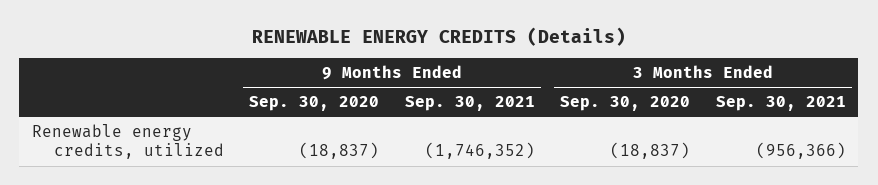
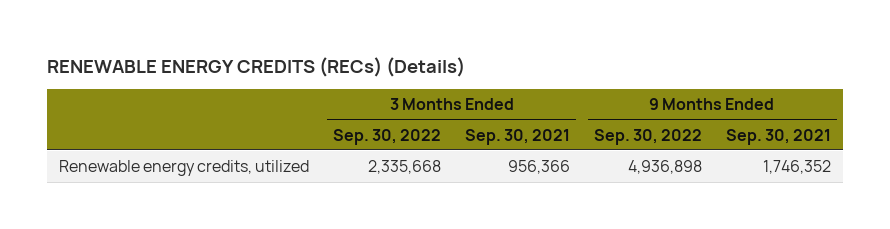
[251,26,626,46] RENEWABLE ENERGY CREDITS (Details) -> [47,56,466,77] RENEWABLE ENERGY CREDITS (RECs) (Details)
[249,96,380,112] Sep. 30, 2020 -> none
[560,96,691,112] Sep. 30, 2020 -> none
none -> [333,128,442,145] Sep. 30, 2022
none -> [593,128,702,145] Sep. 30, 2022
[424,142,535,160] (1,746,352) -> [762,160,831,175] 1,746,352
[755,142,846,160] (956,366) -> [508,160,571,175] 956,366

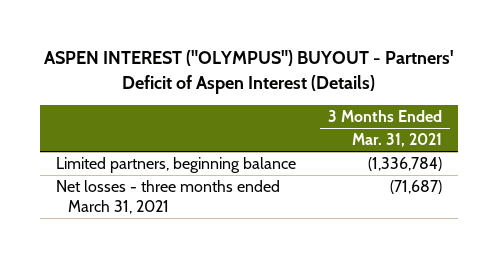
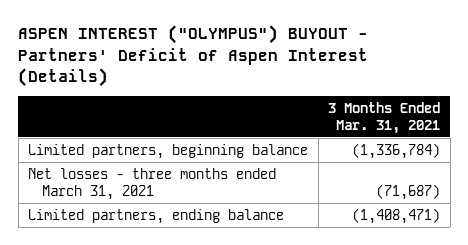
none -> [28,208,285,224] Limited partners, ending balance

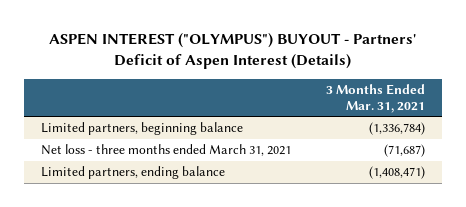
[28,167,277,200] Net losses - three months ended March 31, 2021 -> [41,144,292,157] Net loss - three months ended March 31, 2021

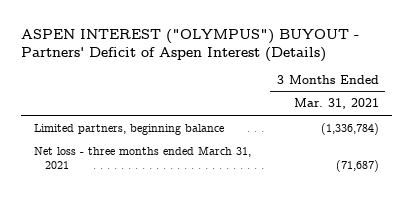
[41,166,226,180] Limited partners, ending balance -> none

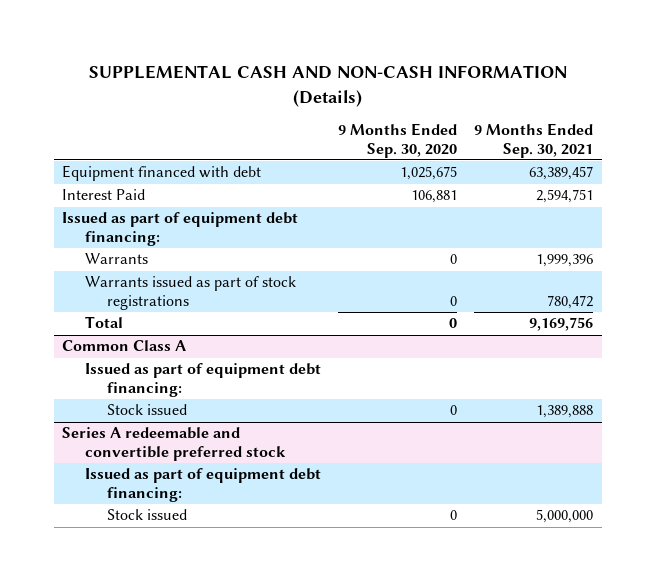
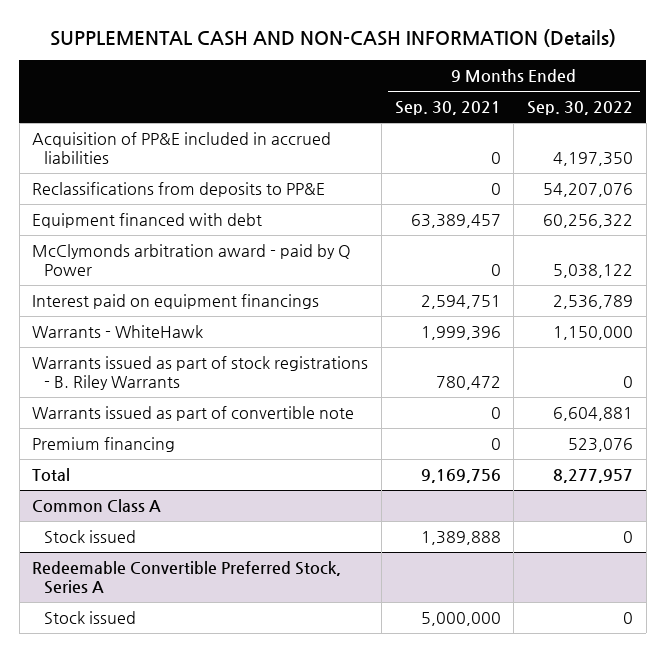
[337,123,457,158] 9 Months Ended Sep. 30, 2020 -> none
none -> [527,101,634,116] Sep. 30, 2022
none -> [32,132,332,164] Acquisition of PP&E included in accrued liabilities
none -> [32,182,326,198] Reclassifications from deposits to PP&E
[62,212,299,246] Issued as part of equipment debt financing: -> none
none -> [32,244,352,276] McClymonds arbitration award - paid by Q Power
[62,189,146,201] Interest Paid -> [32,294,320,310] Interest paid on equipment financings
[84,253,148,265] Warrants -> [32,325,204,339] Warrants - WhiteHawk
[84,276,296,310] Warrants issued as part of stock registrations -> [32,356,369,390] Warrants issued as part of stock registrations - B. Riley Warrants
none -> [32,406,355,422] Warrants issued as part of convertible note
none -> [32,437,176,453] Premium financing
[84,363,321,397] Issued as part of equipment debt financing: -> none
[84,468,321,502] Issued as part of equipment debt financing: -> none
[62,427,286,461] Series A redeemable and convertible preferred stock -> [32,561,342,594] Redeemable Convertible Preferred Stock, Series A

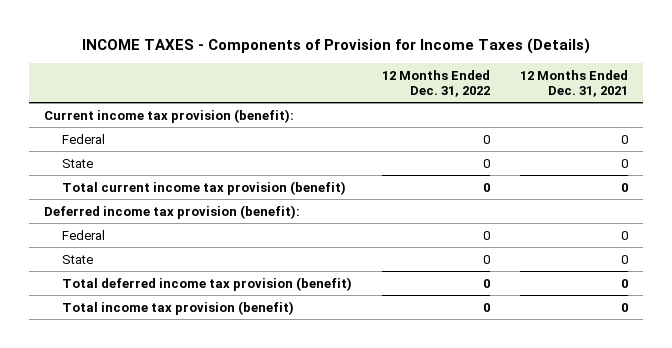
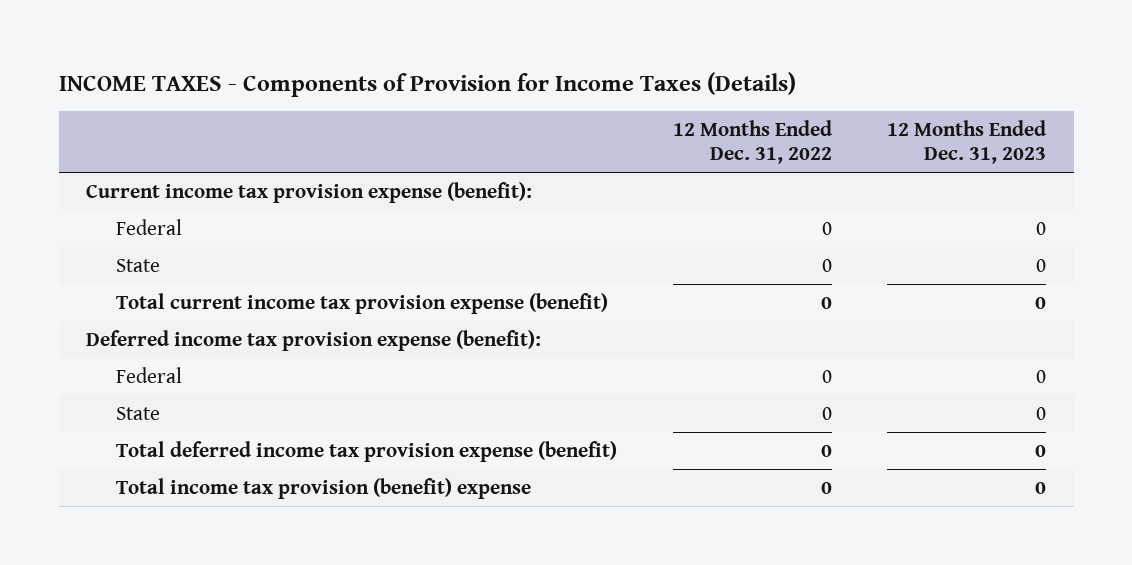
[519,69,628,97] 12 Months Ended Dec. 31, 2021 -> none
none -> [887,120,1047,165] 12 Months Ended Dec. 31, 2023
[44,108,295,123] Current income tax provision (benefit): -> [86,181,533,203] Current income tax provision expense (benefit):
[61,180,346,195] Total current income tax provision (benefit) -> [116,292,609,314] Total current income tax provision expense (benefit)
[44,204,301,219] Deferred income tax provision (benefit): -> [86,329,542,351] Deferred income tax provision expense (benefit):
[61,276,352,291] Total deferred income tax provision (benefit) -> [116,440,618,462] Total deferred income tax provision expense (benefit)
[61,300,294,315] Total income tax provision (benefit) -> [116,477,532,499] Total income tax provision (benefit) expense

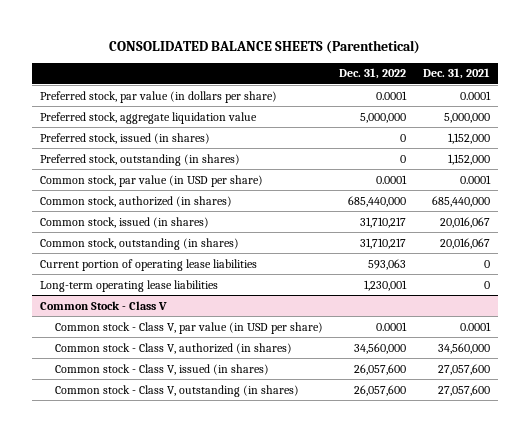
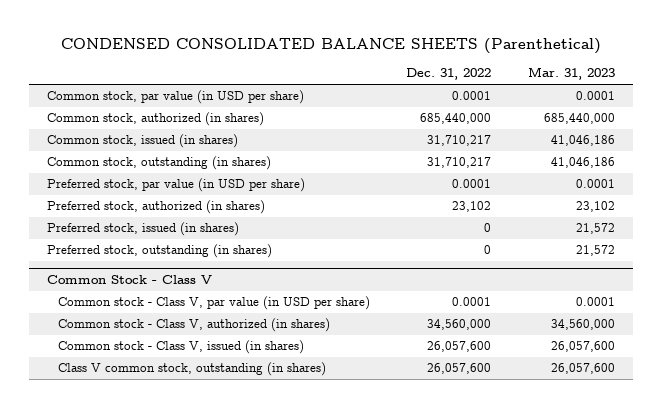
[109,39,421,54] CONSOLIDATED BALANCE SHEETS (Parenthetical) -> [61,38,602,55] CONDENSED CONSOLIDATED BALANCE SHEETS (Parenthetical)
[423,68,491,80] Dec. 31, 2021 -> none
none -> [527,67,615,81] Mar. 31, 2023
[40,90,278,103] Preferred stock, par value (in dollars per share) -> none
[40,111,258,124] Preferred stock, aggregate liquidation value -> none
[40,258,258,271] Current portion of operating lease liabilities -> none
[40,279,219,292] Long-term operating lease liabilities -> none
none -> [47,178,306,193] Preferred stock, par value (in USD per share)
none -> [47,200,266,215] Preferred stock, authorized (in shares)
[40,132,211,144] Preferred stock, issued (in shares) -> [47,222,240,237] Preferred stock, issued (in shares)
[40,153,241,166] Preferred stock, outstanding (in shares) -> [47,244,273,259] Preferred stock, outstanding (in shares)
[54,384,299,397] Common stock - Class V, outstanding (in shares) -> [58,362,327,377] Class V common stock, outstanding (in shares)

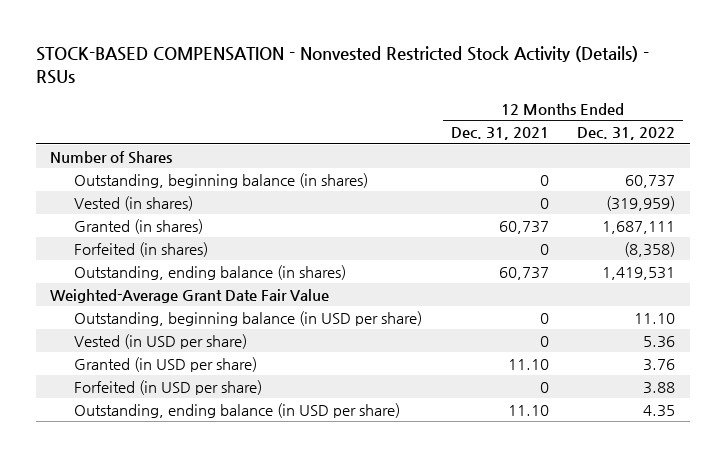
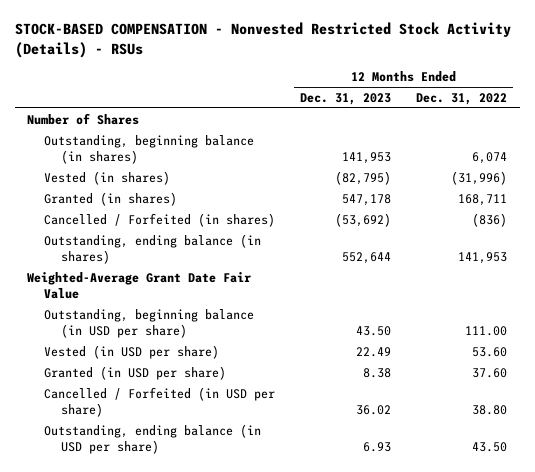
[450,127,549,141] Dec. 31, 2021 -> none
none -> [300,92,392,105] Dec. 31, 2023
[625,174,676,188] 60,737 -> [472,152,508,165] 6,074
[606,195,676,211] (319,959) -> [451,170,508,185] (31,996)
[602,220,676,234] 1,687,111 -> [458,193,508,206] 168,711
[73,241,208,257] Forfeited (in shares) -> [44,212,276,227] Cancelled / Forfeited (in shares)
[624,241,676,257] (8,358) -> [472,212,508,227] (836)
[602,266,676,280] 1,419,531 -> [458,252,508,265] 141,953
[634,312,676,324] 11.10 -> [465,326,508,337] 111.00
[643,335,676,348] 5.36 -> [472,346,508,357] 53.60
[643,358,676,371] 3.76 -> [472,367,508,378] 37.60
[73,379,262,395] Forfeited (in USD per share) -> [44,386,276,418] Cancelled / Forfeited (in USD per share)
[643,381,676,394] 3.88 -> [472,405,508,416] 38.80
[643,404,676,417] 4.35 -> [472,442,508,453] 43.50

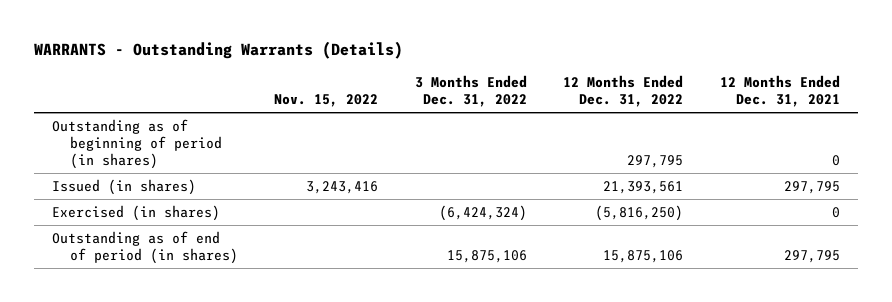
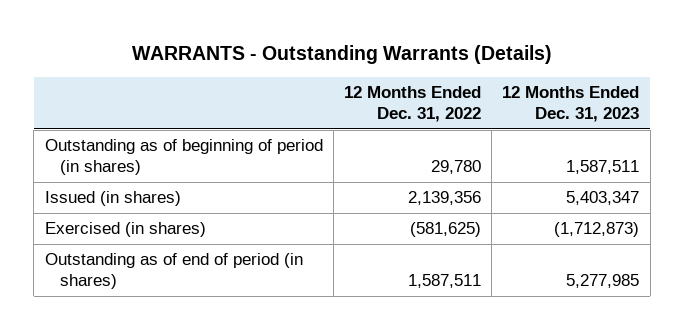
[274,94,379,108] Nov. 15, 2022 -> none
[414,75,527,108] 3 Months Ended Dec. 31, 2022 -> none
[720,75,841,108] 12 Months Ended Dec. 31, 2021 -> none
none -> [502,86,640,123] 12 Months Ended Dec. 31, 2023
[627,154,684,168] 297,795 -> [430,160,481,175] 29,780
[603,180,684,194] 21,393,561 -> [407,191,481,206] 2,139,356
[595,204,684,221] (5,816,250) -> [409,222,481,238] (581,625)
[603,249,684,263] 15,875,106 -> [407,274,481,289] 1,587,511

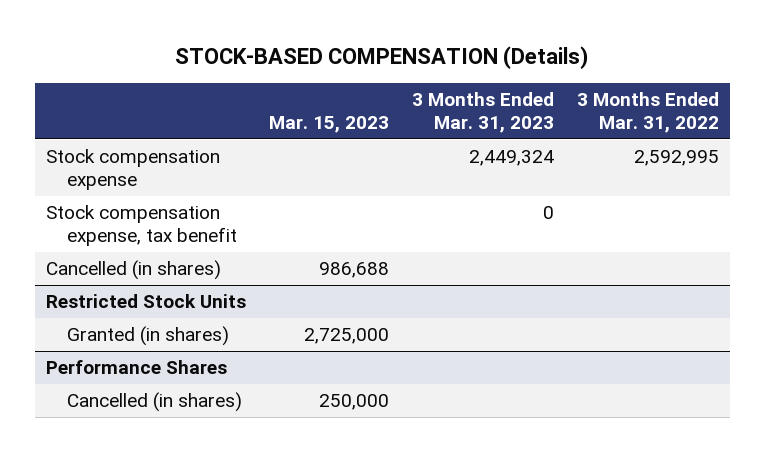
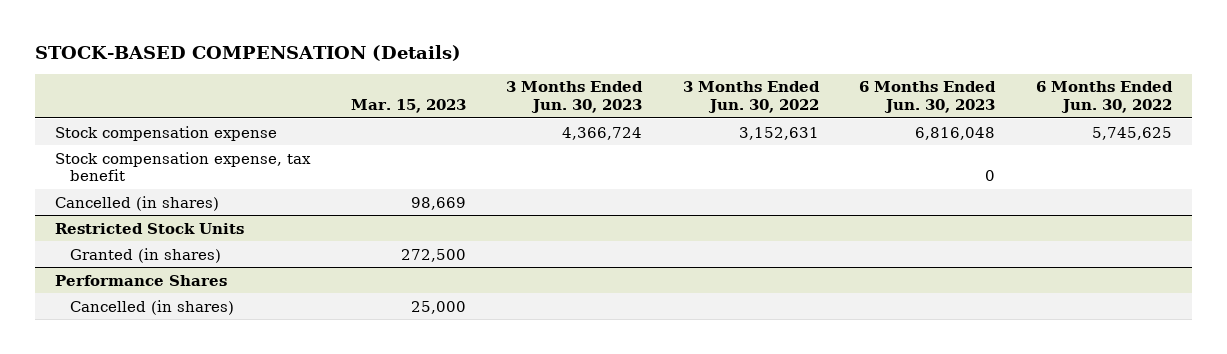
[411,92,554,133] 3 Months Ended Mar. 31, 2023 -> none
[576,92,719,133] 3 Months Ended Mar. 31, 2022 -> none
none -> [506,81,644,113] 3 Months Ended Jun. 30, 2023
none -> [682,81,820,113] 3 Months Ended Jun. 30, 2022
none -> [859,81,997,113] 6 Months Ended Jun. 30, 2023
none -> [1036,81,1174,113] 6 Months Ended Jun. 30, 2022
[318,262,389,279] 986,688 -> [410,196,466,210] 98,669
[303,328,389,345] 2,725,000 -> [400,248,466,262] 272,500
[318,394,389,411] 250,000 -> [410,300,466,314] 25,000

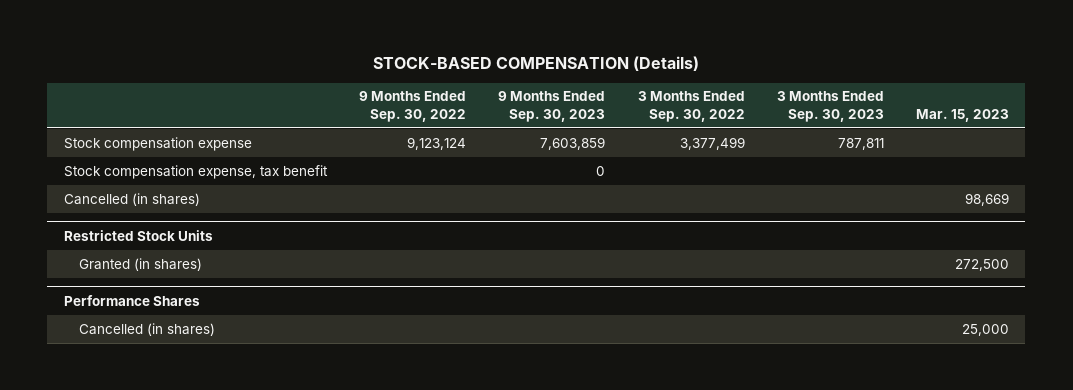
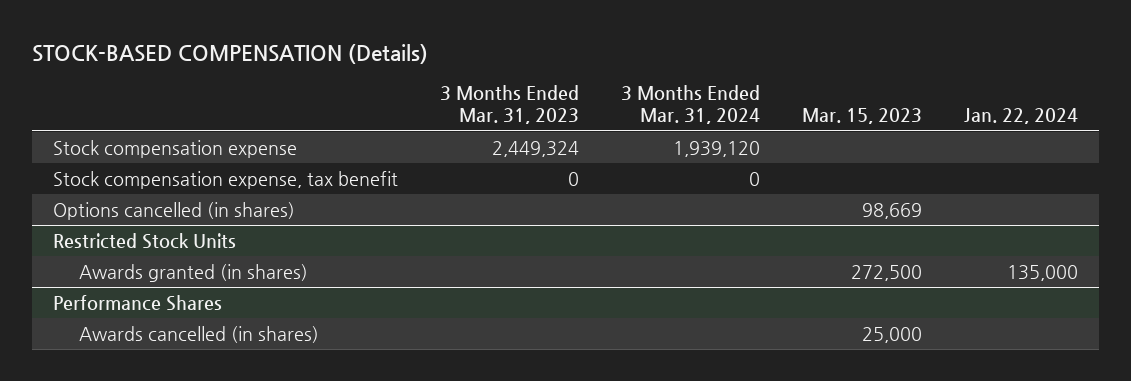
[358,91,466,122] 9 Months Ended Sep. 30, 2022 -> none
[498,91,606,122] 9 Months Ended Sep. 30, 2023 -> none
[637,91,745,122] 3 Months Ended Sep. 30, 2022 -> none
[776,91,884,122] 3 Months Ended Sep. 30, 2023 -> none
none -> [439,85,579,125] 3 Months Ended Mar. 31, 2023
none -> [620,85,760,125] 3 Months Ended Mar. 31, 2024
none -> [964,108,1079,125] Jan. 22, 2024
[63,192,200,206] Cancelled (in shares) -> [52,201,295,220] Options cancelled (in shares)
[79,257,203,271] Granted (in shares) -> [78,263,308,282] Awards granted (in shares)
[79,322,216,336] Cancelled (in shares) -> [78,325,319,343] Awards cancelled (in shares)

